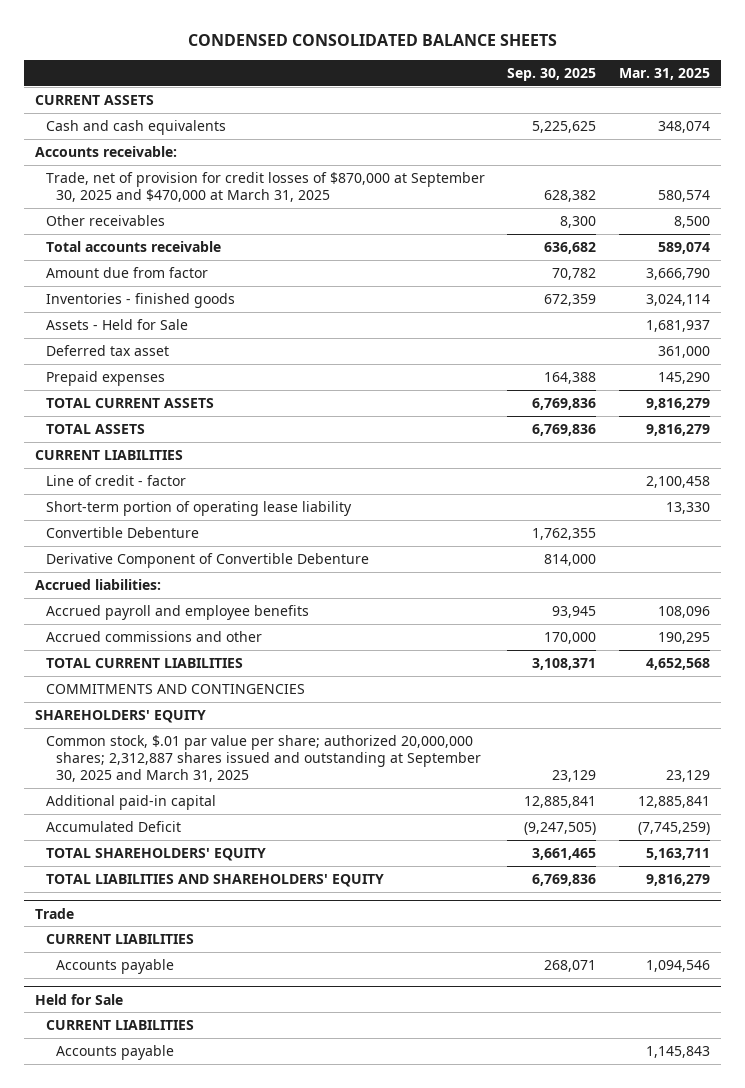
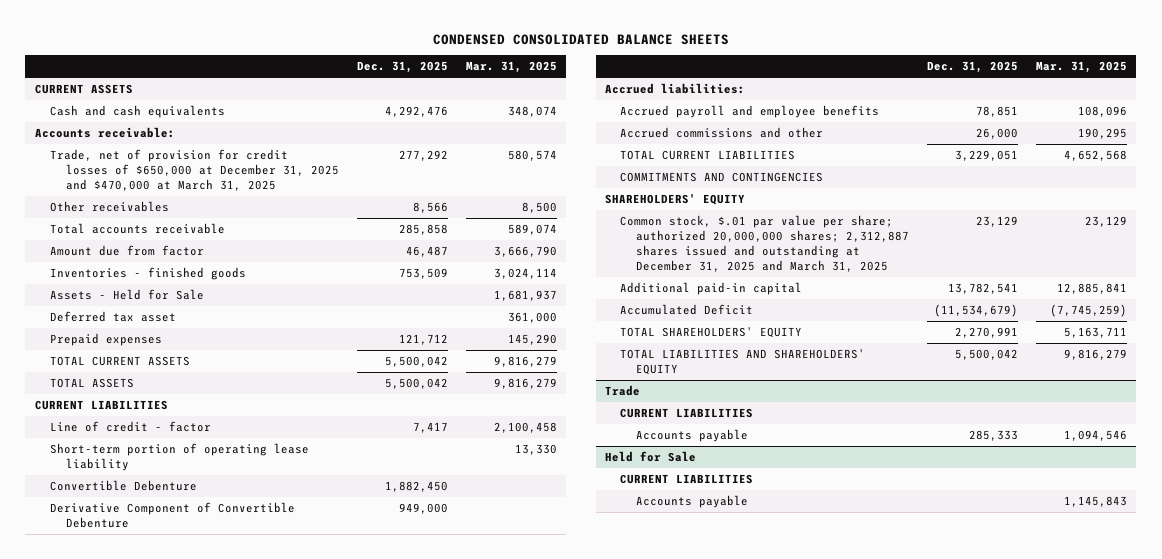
[507,67,597,81] Sep. 30, 2025 -> none
none -> [356,61,448,74] Dec. 31, 2025
[45,172,485,203] Trade, net of provision for credit losses of $870,000 at September 30, 2025 and $470,000 at March 31, 2025 -> [50,149,339,192] Trade, net of provision for credit losses of $650,000 at December 31, 2025 and $470,000 at March 31, 2025
[45,735,482,783] Common stock, $.01 par value per share; authorized 20,000,000 shares; 2,312,887 shares issued and outstanding at September 30, 2025 and March 31, 2025 -> [620,215,909,273] Common stock, $.01 par value per share; authorized 20,000,000 shares; 2,312,887 shares issued and outstanding at December 31, 2025 and March 31, 2025

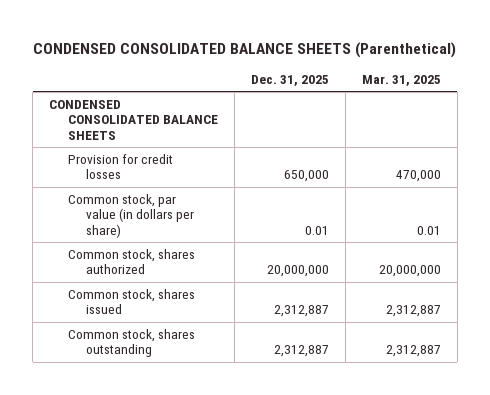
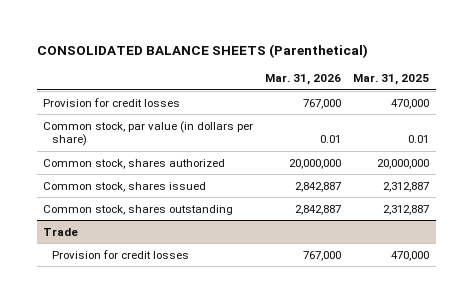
[33,41,457,58] CONDENSED CONSOLIDATED BALANCE SHEETS (Parenthetical) -> [36,44,368,59] CONSOLIDATED BALANCE SHEETS (Parenthetical)
[250,74,329,86] Dec. 31, 2025 -> none
none -> [265,74,342,86] Mar. 31, 2026
[49,99,218,140] CONDENSED CONSOLIDATED BALANCE SHEETS -> none
none -> [43,227,79,236] Trade
none -> [51,249,189,259] Provision for credit losses

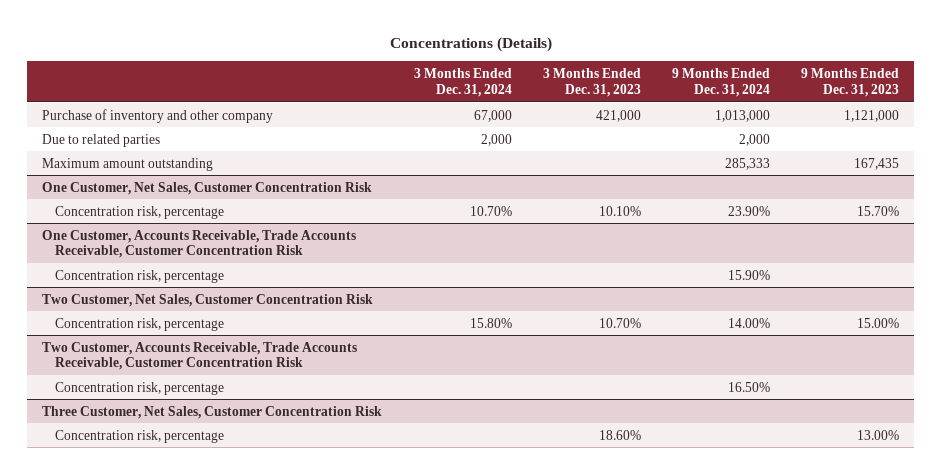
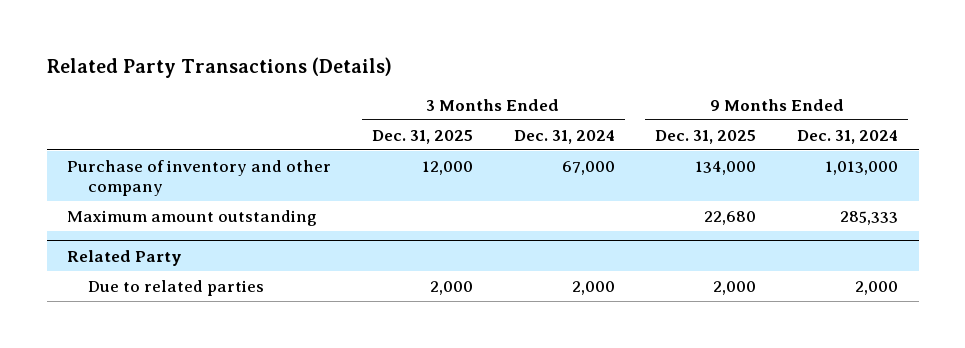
[389,36,552,52] Concentrations (Details) -> [46,57,392,79] Related Party Transactions (Details)
[542,67,641,97] 3 Months Ended Dec. 31, 2023 -> none
[800,67,899,97] 9 Months Ended Dec. 31, 2023 -> none
none -> [371,129,473,144] Dec. 31, 2025
none -> [655,129,757,144] Dec. 31, 2025
[42,133,161,147] Due to related parties -> none
[42,181,373,195] One Customer, Net Sales, Customer Concentration Risk -> none
[54,205,224,219] Concentration risk, percentage -> none
[42,229,357,259] One Customer, Accounts Receivable, Trade Accounts Receivable, Customer Concentration Risk -> none
[54,269,224,283] Concentration risk, percentage -> none
[42,293,374,307] Two Customer, Net Sales, Customer Concentration Risk -> none
[54,317,224,331] Concentration risk, percentage -> none
[42,341,358,371] Two Customer, Accounts Receivable, Trade Accounts Receivable, Customer Concentration Risk -> none
[54,381,224,395] Concentration risk, percentage -> none
[42,405,383,419] Three Customer, Net Sales, Customer Concentration Risk -> none
[54,429,224,443] Concentration risk, percentage -> none
none -> [67,249,183,266] Related Party
none -> [88,279,265,296] Due to related parties

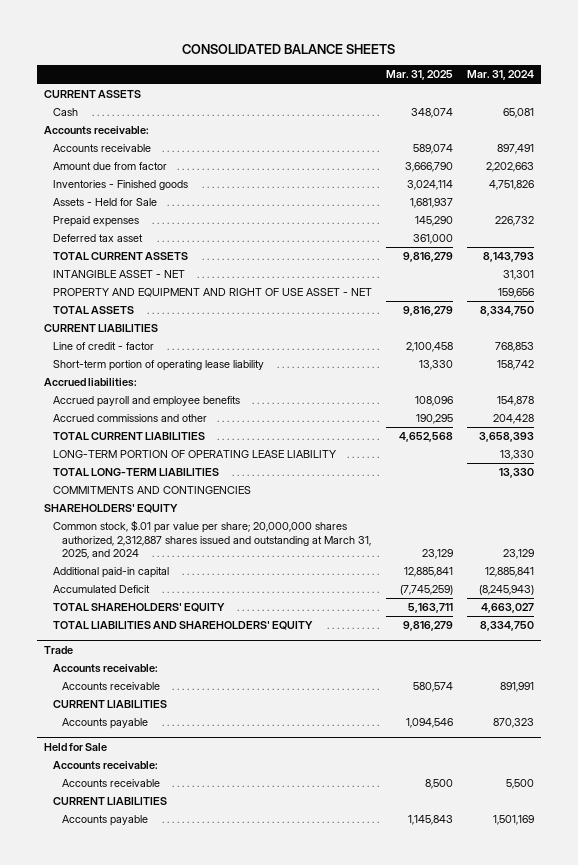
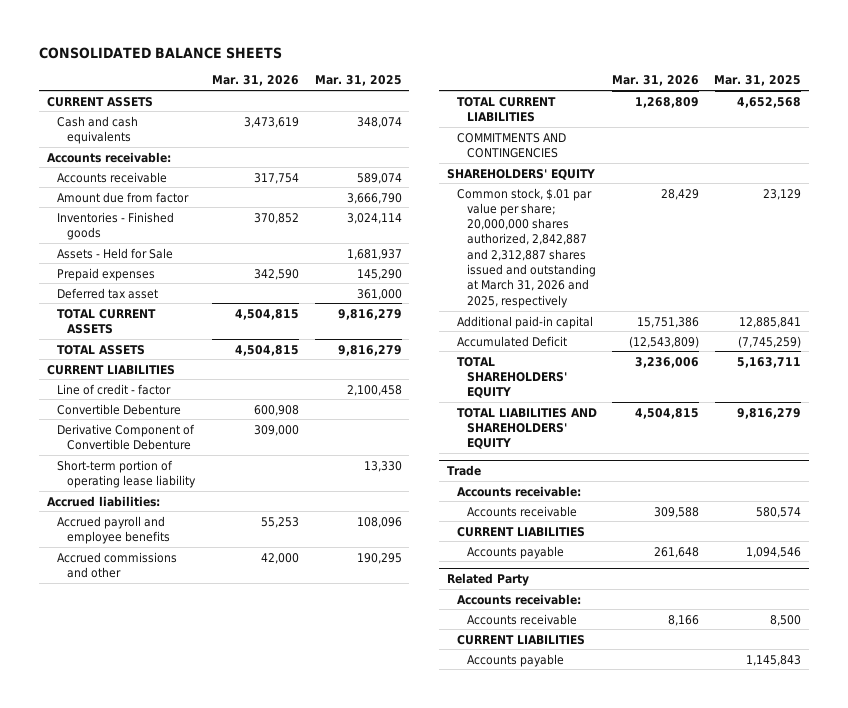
[467,70,535,81] Mar. 31, 2024 -> none
none -> [212,75,300,87] Mar. 31, 2026
[52,108,78,117] Cash -> [56,115,138,144] Cash and cash equivalents
[52,270,185,279] INTANGIBLE ASSET - NET -> none
[52,288,372,298] PROPERTY AND EQUIPMENT AND RIGHT OF USE ASSET - NET -> none
none -> [56,403,181,415] Convertible Debenture
none -> [56,423,195,450] Derivative Component of Convertible Debenture
[52,450,336,459] LONG-TERM PORTION OF OPERATING LEASE LIABILITY -> none
[52,468,219,477] TOTAL LONG-TERM LIABILITIES -> none
[52,520,371,559] Common stock, $.01 par value per share; 20,000,000 shares authorized, 2,312,887 shares issued and outstanding at March 31, 2025, and 2024 -> [456,187,596,308] Common stock, $.01 par value per share; 20,000,000 shares authorized, 2,842,887 and 2,312,887 shares issued and outstanding at March 31, 2026 and 2025, respectively
[43,742,107,751] Held for Sale -> [446,573,529,587] Related Party

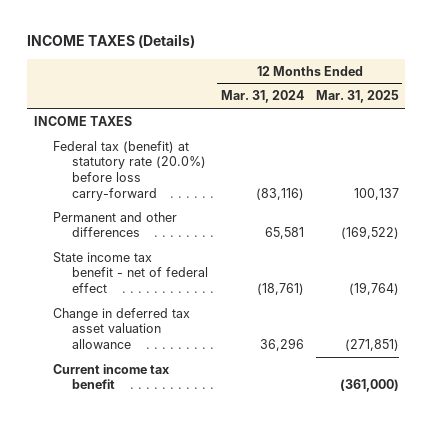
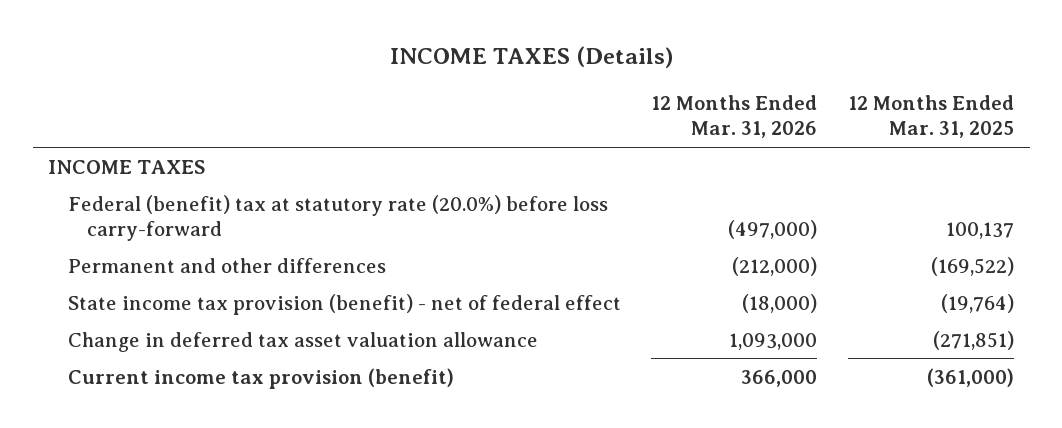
[220,90,304,104] Mar. 31, 2024 -> none
none -> [651,95,818,139] 12 Months Ended Mar. 31, 2026
[52,140,207,201] Federal tax (benefit) at statutory rate (20.0%) before loss carry-forward -> [67,194,608,241] Federal (benefit) tax at statutory rate (20.0%) before loss carry-forward
[52,251,209,294] State income tax benefit - net of federal effect -> [67,293,621,315] State income tax provision (benefit) - net of federal effect
[52,363,169,390] Current income tax benefit -> [67,367,454,389] Current income tax provision (benefit)

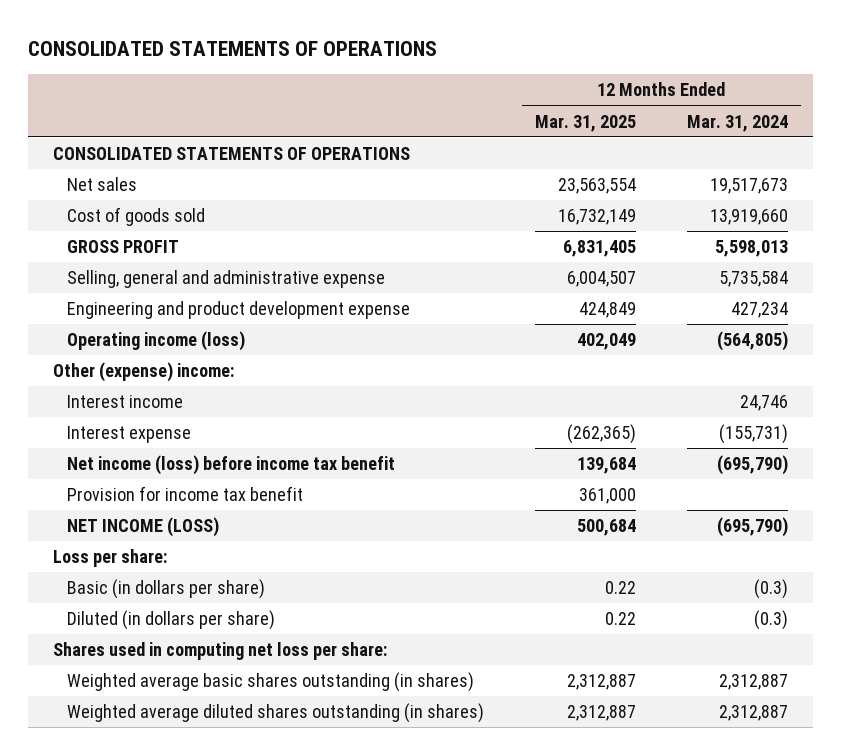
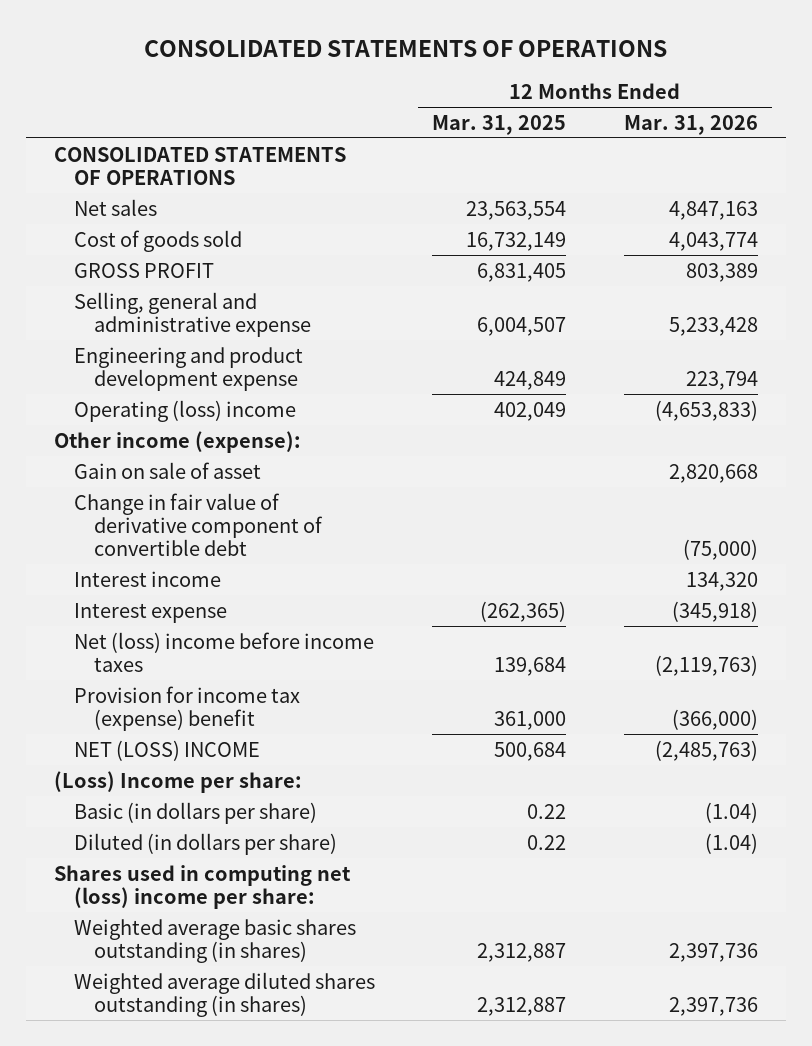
[686,114,788,132] Mar. 31, 2024 -> none
none -> [623,114,758,135] Mar. 31, 2026
[67,331,246,352] Operating income (loss) -> [74,399,297,422] Operating (loss) income
[53,362,235,383] Other (expense) income: -> [54,430,302,453] Other income (expense):
none -> [74,461,262,479] Gain on sale of asset
none -> [74,492,324,557] Change in fair value of derivative component of convertible debt
[67,455,396,476] Net income (loss) before income tax benefit -> [74,631,375,673] Net (loss) income before income taxes
[67,486,304,502] Provision for income tax benefit -> [74,685,301,732] Provision for income tax (expense) benefit
[67,517,220,538] NET INCOME (LOSS) -> [74,739,261,761] NET (LOSS) INCOME
[53,549,168,568] Loss per share: -> [54,770,303,793] (Loss) Income per share:
[53,642,388,661] Shares used in computing net loss per share: -> [54,864,352,910] Shares used in computing net (loss) income per share:

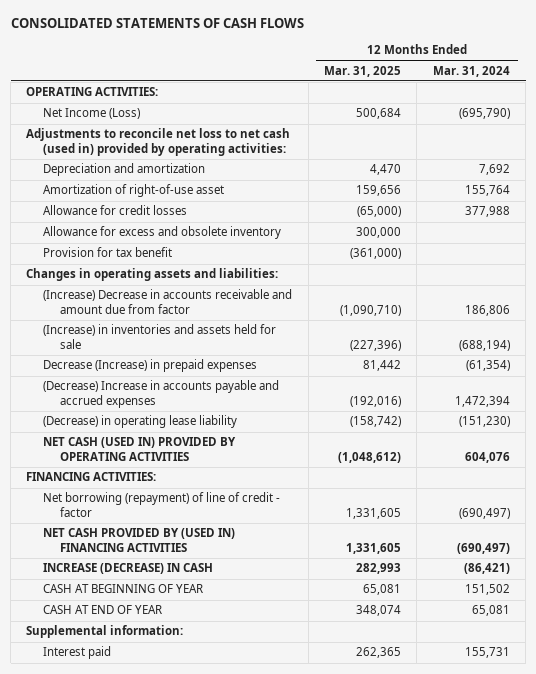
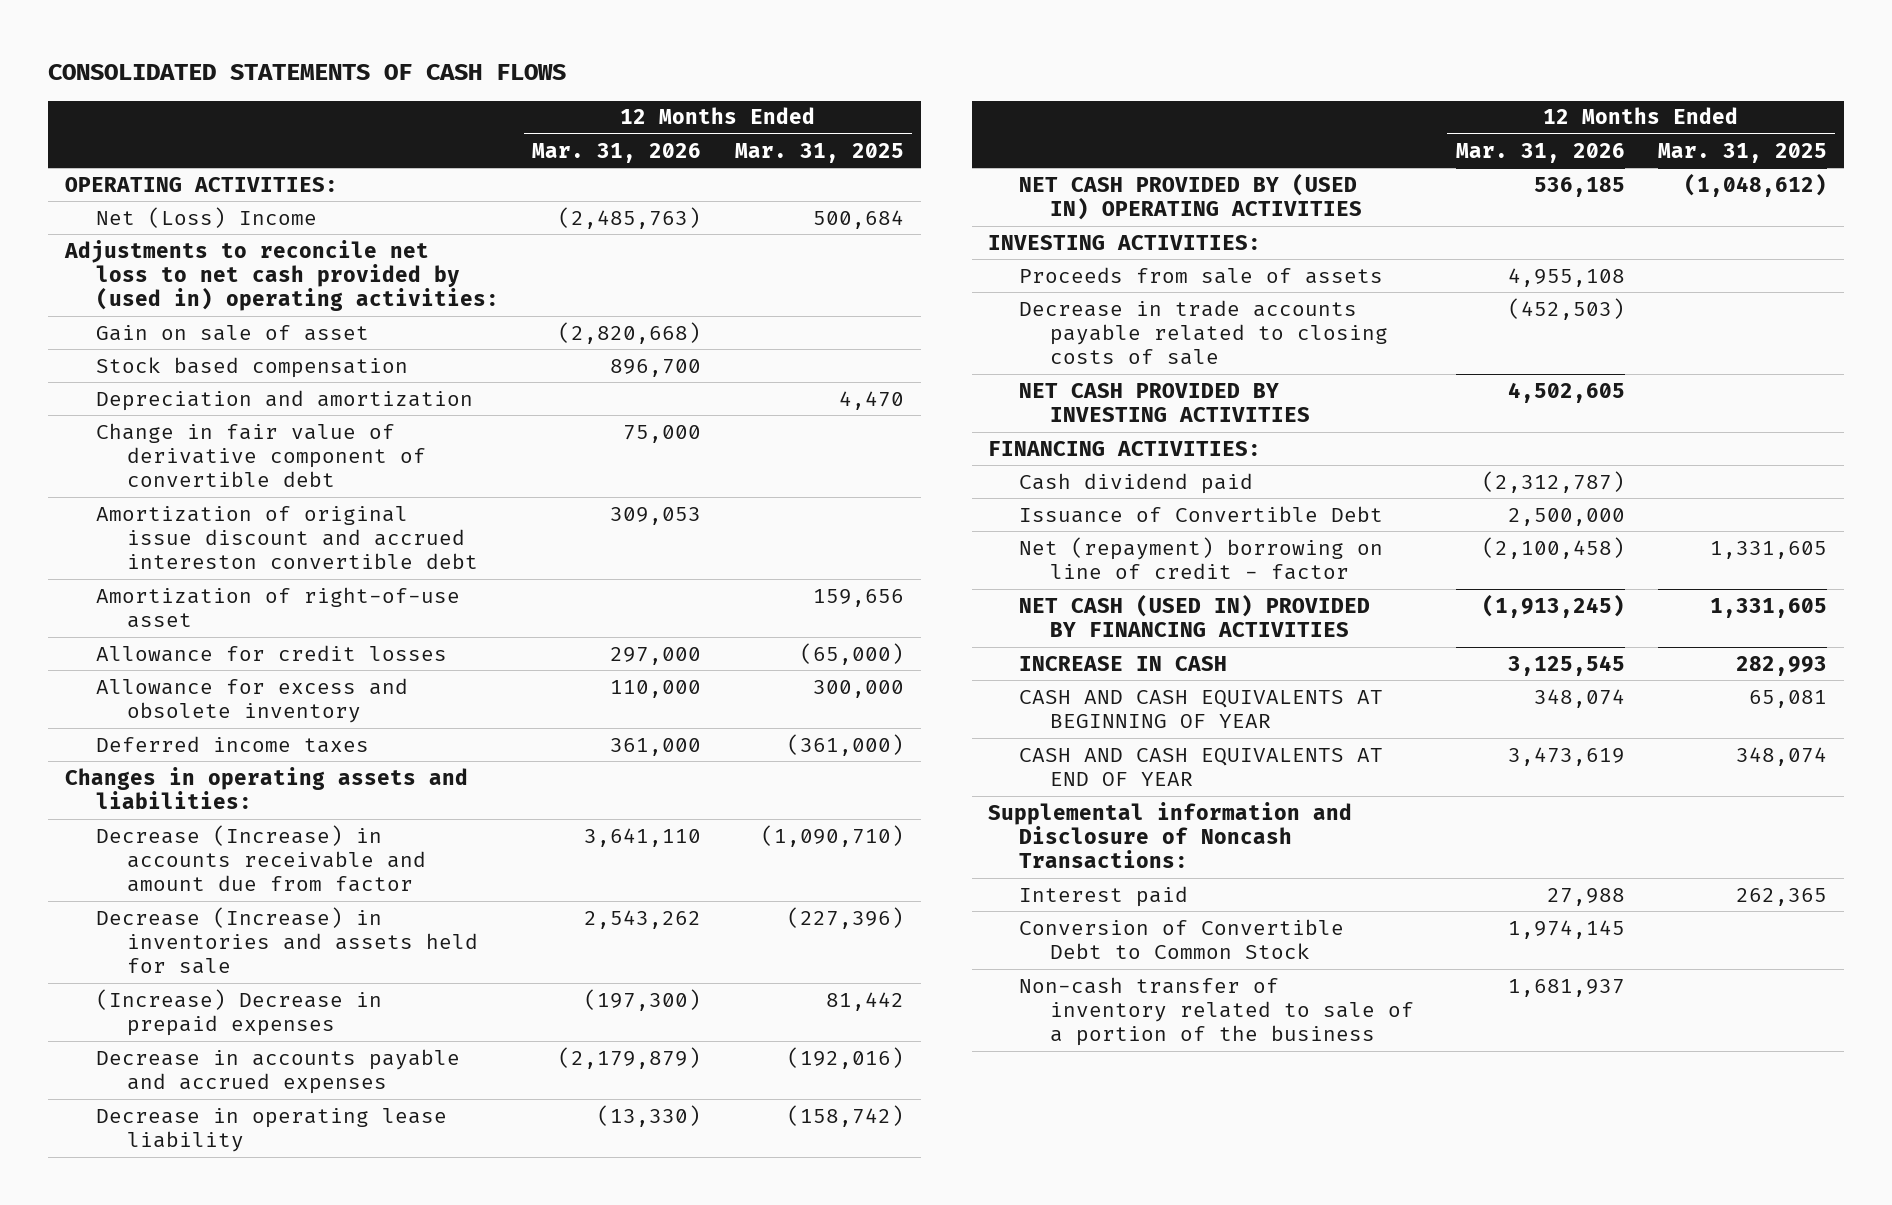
[432,65,510,77] Mar. 31, 2024 -> none
none -> [532,142,702,163] Mar. 31, 2026
[43,108,141,120] Net Income (Loss) -> [95,206,317,228] Net (Loss) Income
[26,128,291,156] Adjustments to reconcile net loss to net cash (used in) provided by operating activities: -> [64,239,499,312] Adjustments to reconcile net loss to net cash provided by (used in) operating activities:
none -> [95,324,369,341] Gain on sale of asset
none -> [95,356,408,378] Stock based compensation
none -> [95,422,426,488] Change in fair value of derivative component of convertible debt
none -> [95,505,478,570] Amortization of original issue discount and accrued intereston convertible debt
[43,247,173,258] Provision for tax benefit -> [95,735,369,753] Deferred income taxes
[43,289,293,314] (Increase) Decrease in accounts receivable and amount due from factor -> [95,824,426,893] Decrease (Increase) in accounts receivable and amount due from factor
[43,324,277,349] (Increase) in inventories and assets held for sale -> [95,906,478,975] Decrease (Increase) in inventories and assets held for sale
[43,359,258,373] Decrease (Increase) in prepaid expenses -> [95,988,382,1037] (Increase) Decrease in prepaid expenses
[43,380,280,408] (Decrease) Increase in accounts payable and accrued expenses -> [95,1048,460,1095] Decrease in accounts payable and accrued expenses
[43,415,238,429] (Decrease) in operating lease liability -> [95,1107,447,1153] Decrease in operating lease liability
[43,437,237,461] NET CASH (USED IN) PROVIDED BY OPERATING ACTIVITIES -> [1019,172,1363,221] NET CASH PROVIDED BY (USED IN) OPERATING ACTIVITIES
none -> [988,234,1262,250] INVESTING ACTIVITIES:
none -> [1019,266,1384,284] Proceeds from sale of assets
none -> [1019,299,1389,366] Decrease in trade accounts payable related to closing costs of sale
none -> [1019,382,1311,423] NET CASH PROVIDED BY INVESTING ACTIVITIES
none -> [1019,472,1254,494] Cash dividend paid
none -> [1019,505,1384,523] Issuance of Convertible Debt
[43,492,281,517] Net borrowing (repayment) of line of credit - factor -> [1019,536,1384,581] Net (repayment) borrowing on line of credit - factor
[43,528,236,552] NET CASH PROVIDED BY (USED IN) FINANCING ACTIVITIES -> [1019,593,1371,638] NET CASH (USED IN) PROVIDED BY FINANCING ACTIVITIES
[43,563,214,575] INCREASE (DECREASE) IN CASH -> [1019,655,1228,671] INCREASE IN CASH
[43,584,204,594] CASH AT BEGINNING OF YEAR -> [1019,689,1384,729] CASH AND CASH EQUIVALENTS AT BEGINNING OF YEAR
[43,605,163,615] CASH AT END OF YEAR -> [1019,747,1384,787] CASH AND CASH EQUIVALENTS AT END OF YEAR
[26,625,184,639] Supplemental information: -> [988,801,1353,869] Supplemental information and Disclosure of Noncash Transactions:
none -> [1019,918,1345,960] Conversion of Convertible Debt to Common Stock
none -> [1019,976,1415,1047] Non-cash transfer of inventory related to sale of a portion of the business

